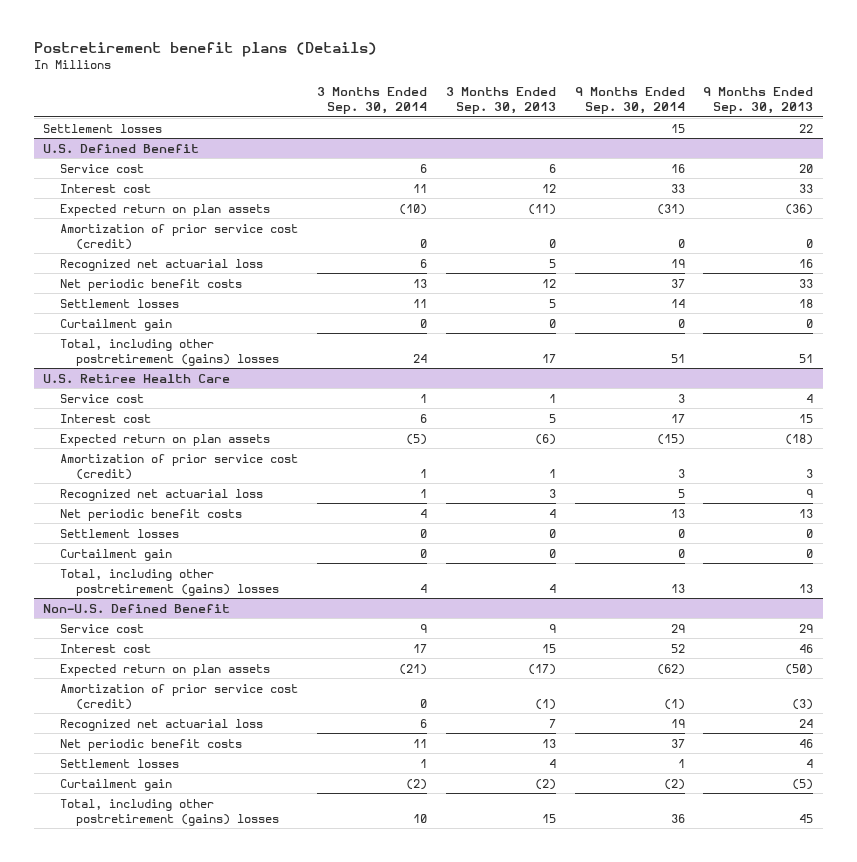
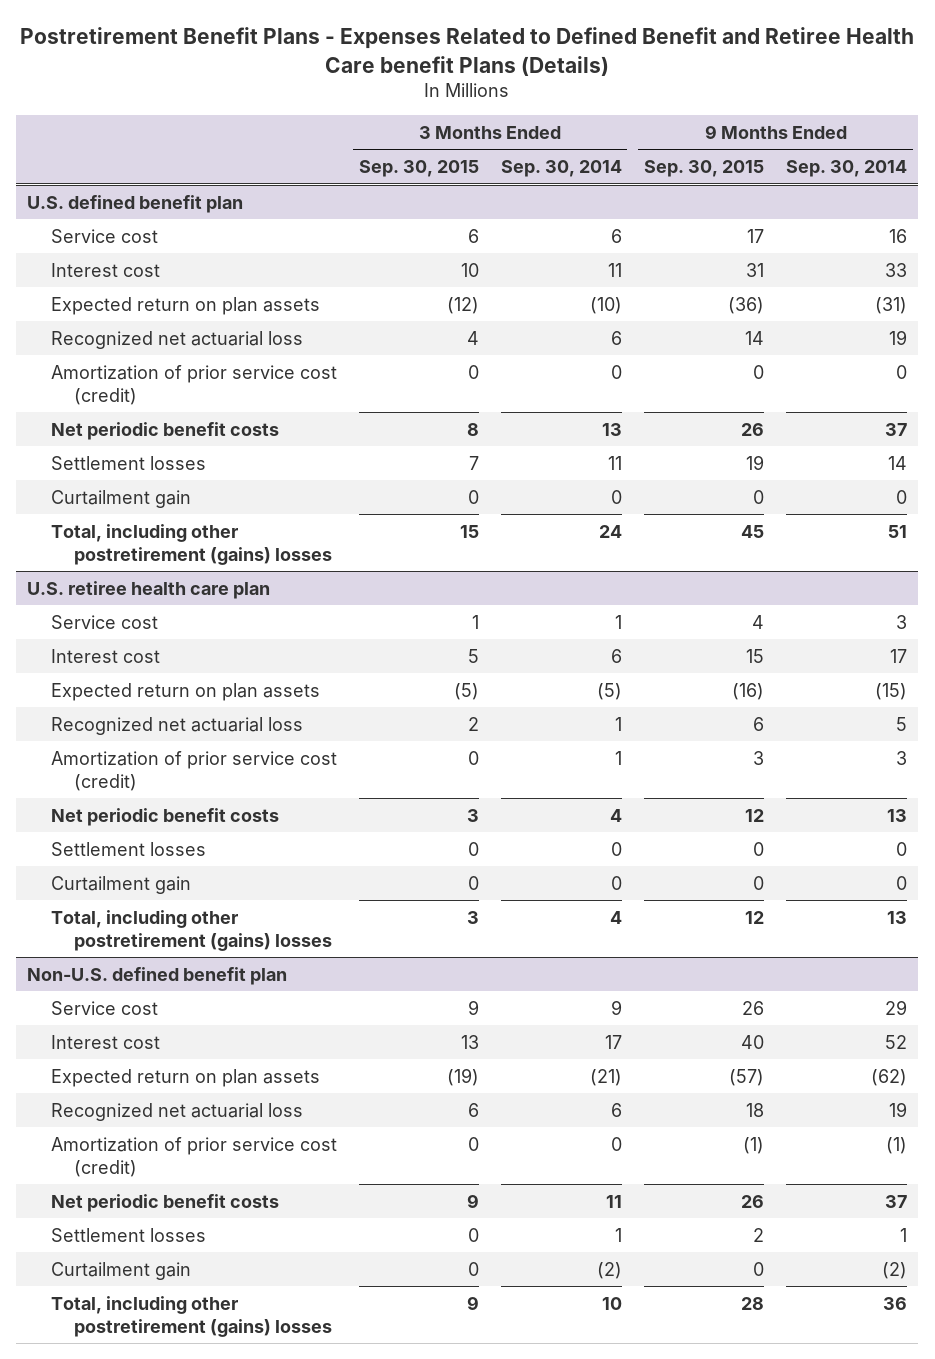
[34,41,378,57] Postretirement benefit plans (Details) -> [20,27,915,76] Postretirement Benefit Plans - Expenses Related to Defined Benefit and Retiree Health Care benefit Plans (Details)
[445,87,556,115] 3 Months Ended Sep. 30, 2013 -> none
[703,87,814,115] 9 Months Ended Sep. 30, 2013 -> none
none -> [358,160,479,178] Sep. 30, 2015
none -> [644,160,765,178] Sep. 30, 2015
[43,123,163,133] Settlement losses -> none
[43,143,200,153] U.S. Defined Benefit -> [27,194,244,213] U.S. defined benefit plan
[59,223,298,250] Amortization of prior service cost (credit) -> none
none -> [50,364,337,405] Amortization of prior service cost (credit)
[43,373,231,383] U.S. Retiree Health Care -> [27,580,271,599] U.S. retiree health care plan
[59,453,298,480] Amortization of prior service cost (credit) -> none
none -> [50,750,337,791] Amortization of prior service cost (credit)
[43,603,231,613] Non-U.S. Defined Benefit -> [27,966,288,985] Non-U.S. defined benefit plan
[59,683,298,710] Amortization of prior service cost (credit) -> none
none -> [50,1136,337,1177] Amortization of prior service cost (credit)

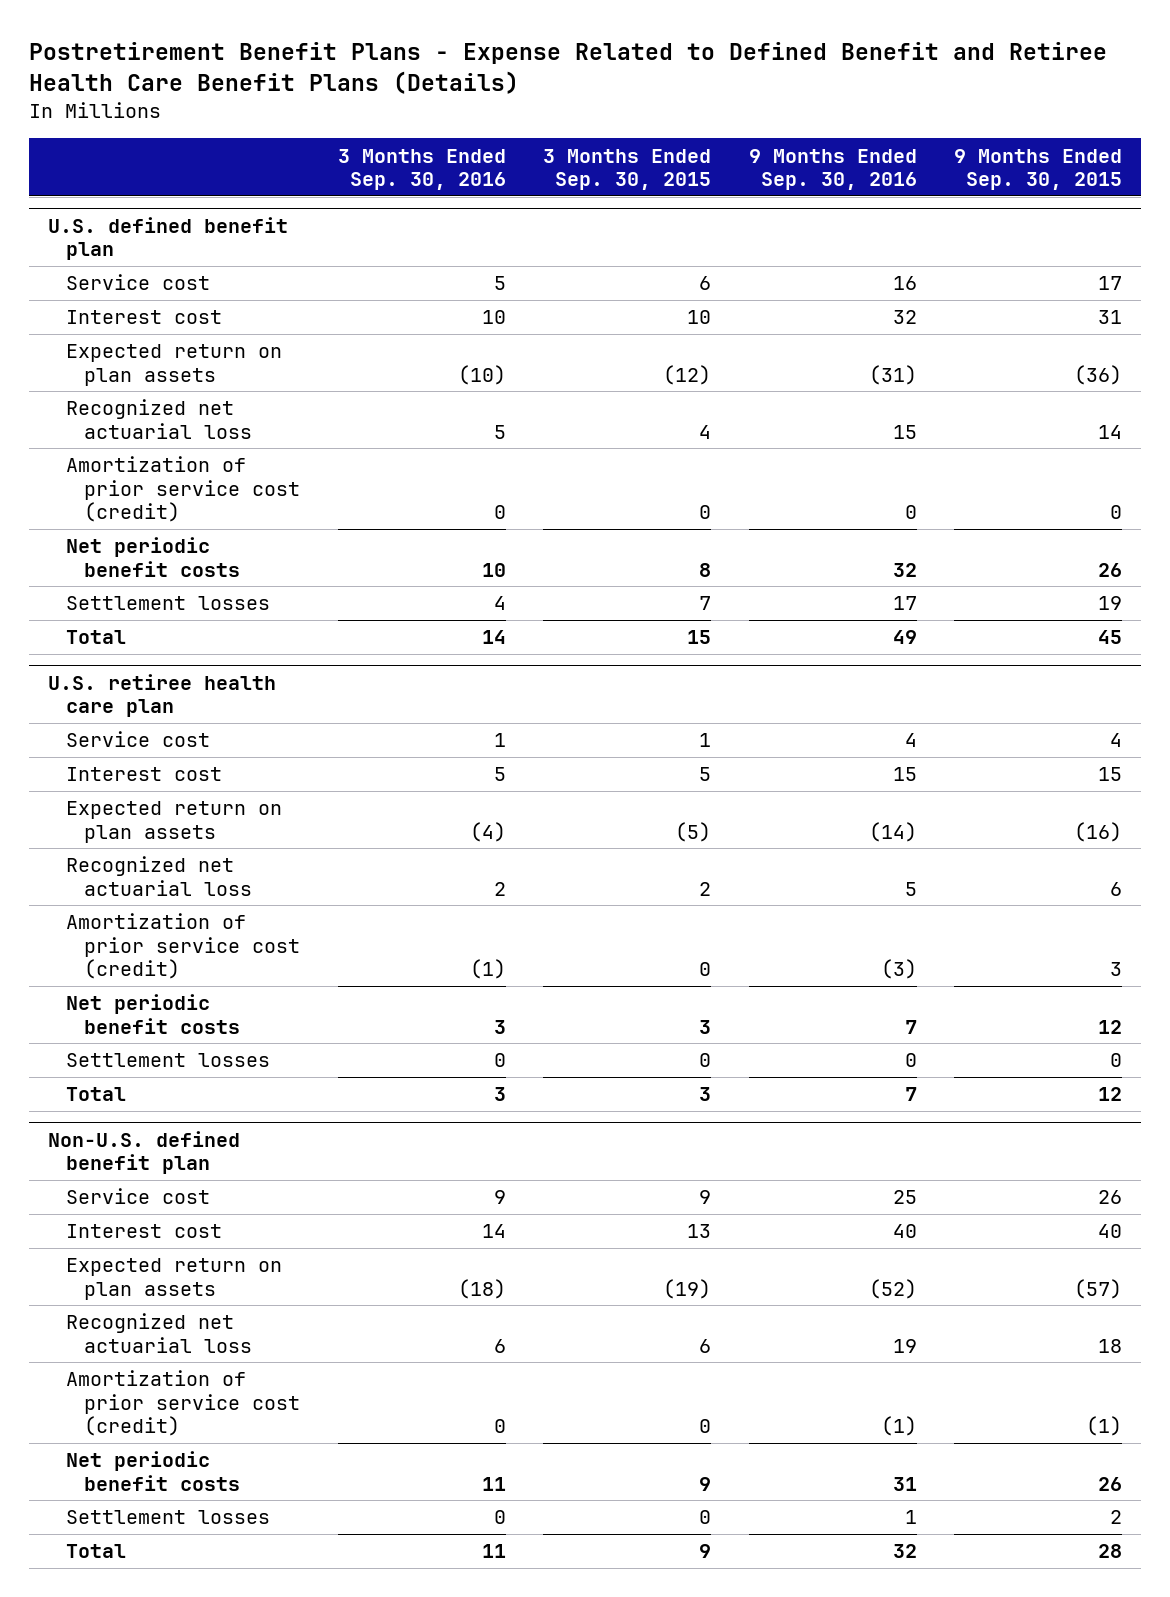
[20,27,915,76] Postretirement Benefit Plans - Expenses Related to Defined Benefit and Retiree Health Care benefit Plans (Details) -> [29,42,1108,95] Postretirement Benefit Plans - Expense Related to Defined Benefit and Retiree Health Care Benefit Plans (Details)
[500,160,622,178] Sep. 30, 2014 -> none
[786,160,908,178] Sep. 30, 2014 -> none
none -> [337,148,506,190] 3 Months Ended Sep. 30, 2016
none -> [748,148,917,190] 9 Months Ended Sep. 30, 2016
[50,489,191,508] Curtailment gain -> none
[50,523,332,565] Total, including other postretirement (gains) losses -> [66,630,127,645] Total
[50,875,191,894] Curtailment gain -> none
[50,909,332,951] Total, including other postretirement (gains) losses -> [66,1087,127,1102] Total
[50,1261,191,1280] Curtailment gain -> none
[50,1295,332,1337] Total, including other postretirement (gains) losses -> [66,1544,127,1559] Total

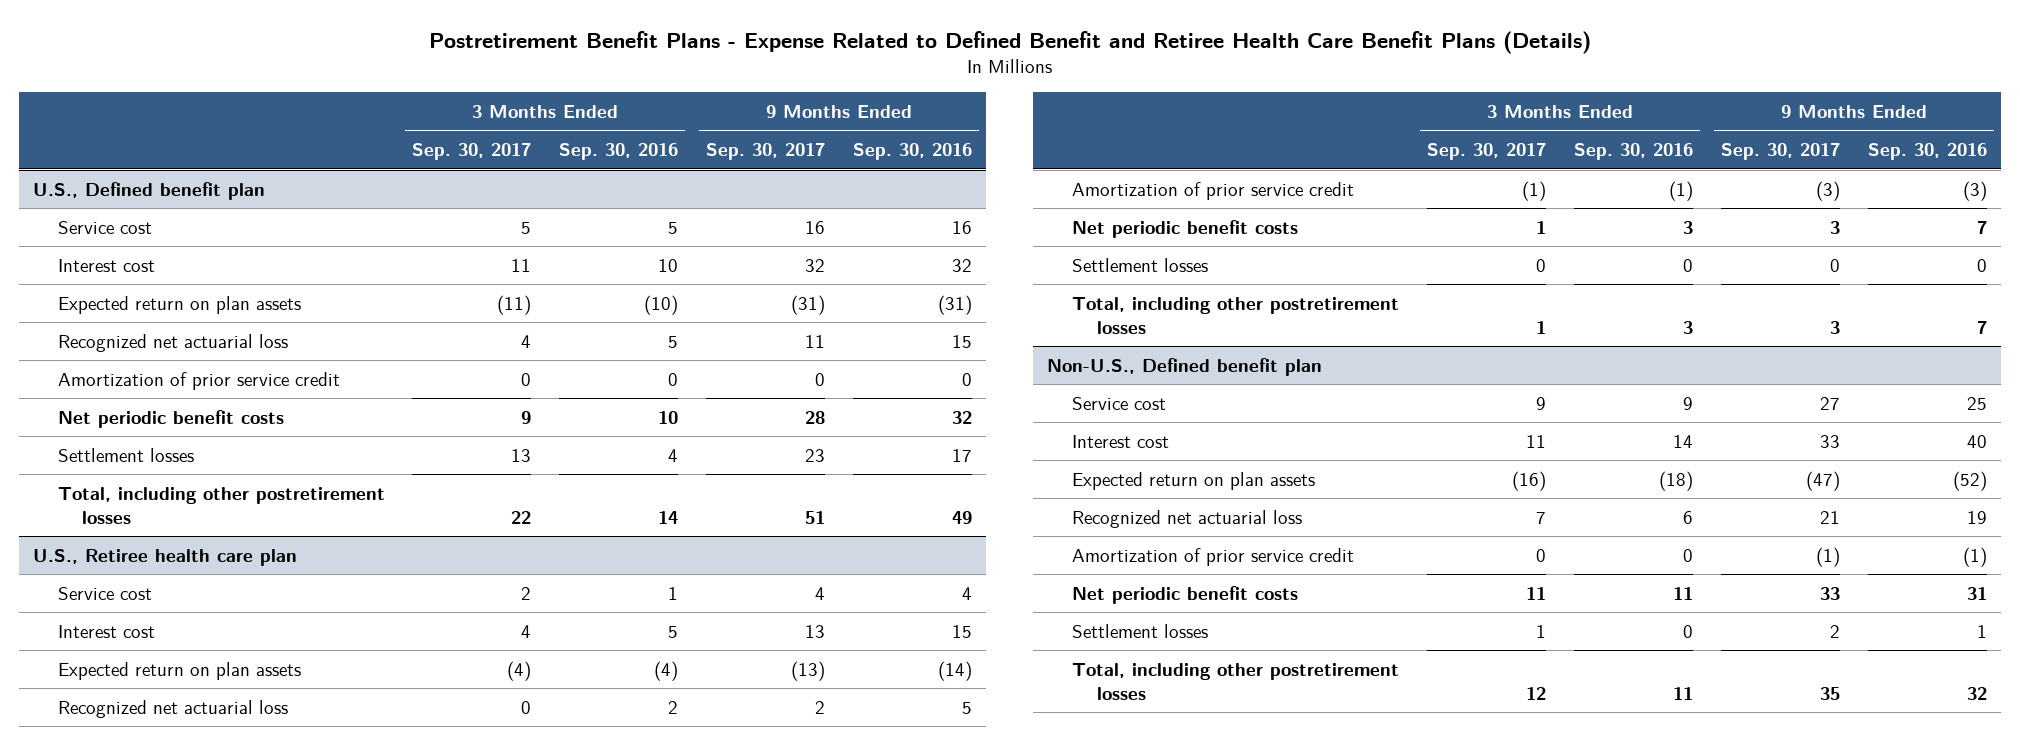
[543,148,712,190] 3 Months Ended Sep. 30, 2015 -> none
[954,148,1123,190] 9 Months Ended Sep. 30, 2015 -> none
none -> [412,143,532,161] Sep. 30, 2017
none -> [706,143,826,161] Sep. 30, 2017
[47,216,288,261] U.S. defined benefit plan -> [32,181,265,200] U.S., Defined benefit plan
[66,456,301,522] Amortization of prior service cost (credit) -> [57,371,340,390] Amortization of prior service credit
[66,630,127,645] Total -> [57,486,385,524] Total, including other postretirement losses
[47,673,276,718] U.S. retiree health care plan -> [32,548,297,566] U.S., Retiree health care plan
[66,913,301,979] Amortization of prior service cost (credit) -> [1072,181,1355,200] Amortization of prior service credit
[66,1087,127,1102] Total -> [1072,296,1400,334] Total, including other postretirement losses
[47,1130,240,1175] Non-U.S. defined benefit plan -> [1047,357,1323,376] Non-U.S., Defined benefit plan
[66,1370,301,1436] Amortization of prior service cost (credit) -> [1072,547,1355,566] Amortization of prior service credit
[66,1544,127,1559] Total -> [1072,662,1400,700] Total, including other postretirement losses

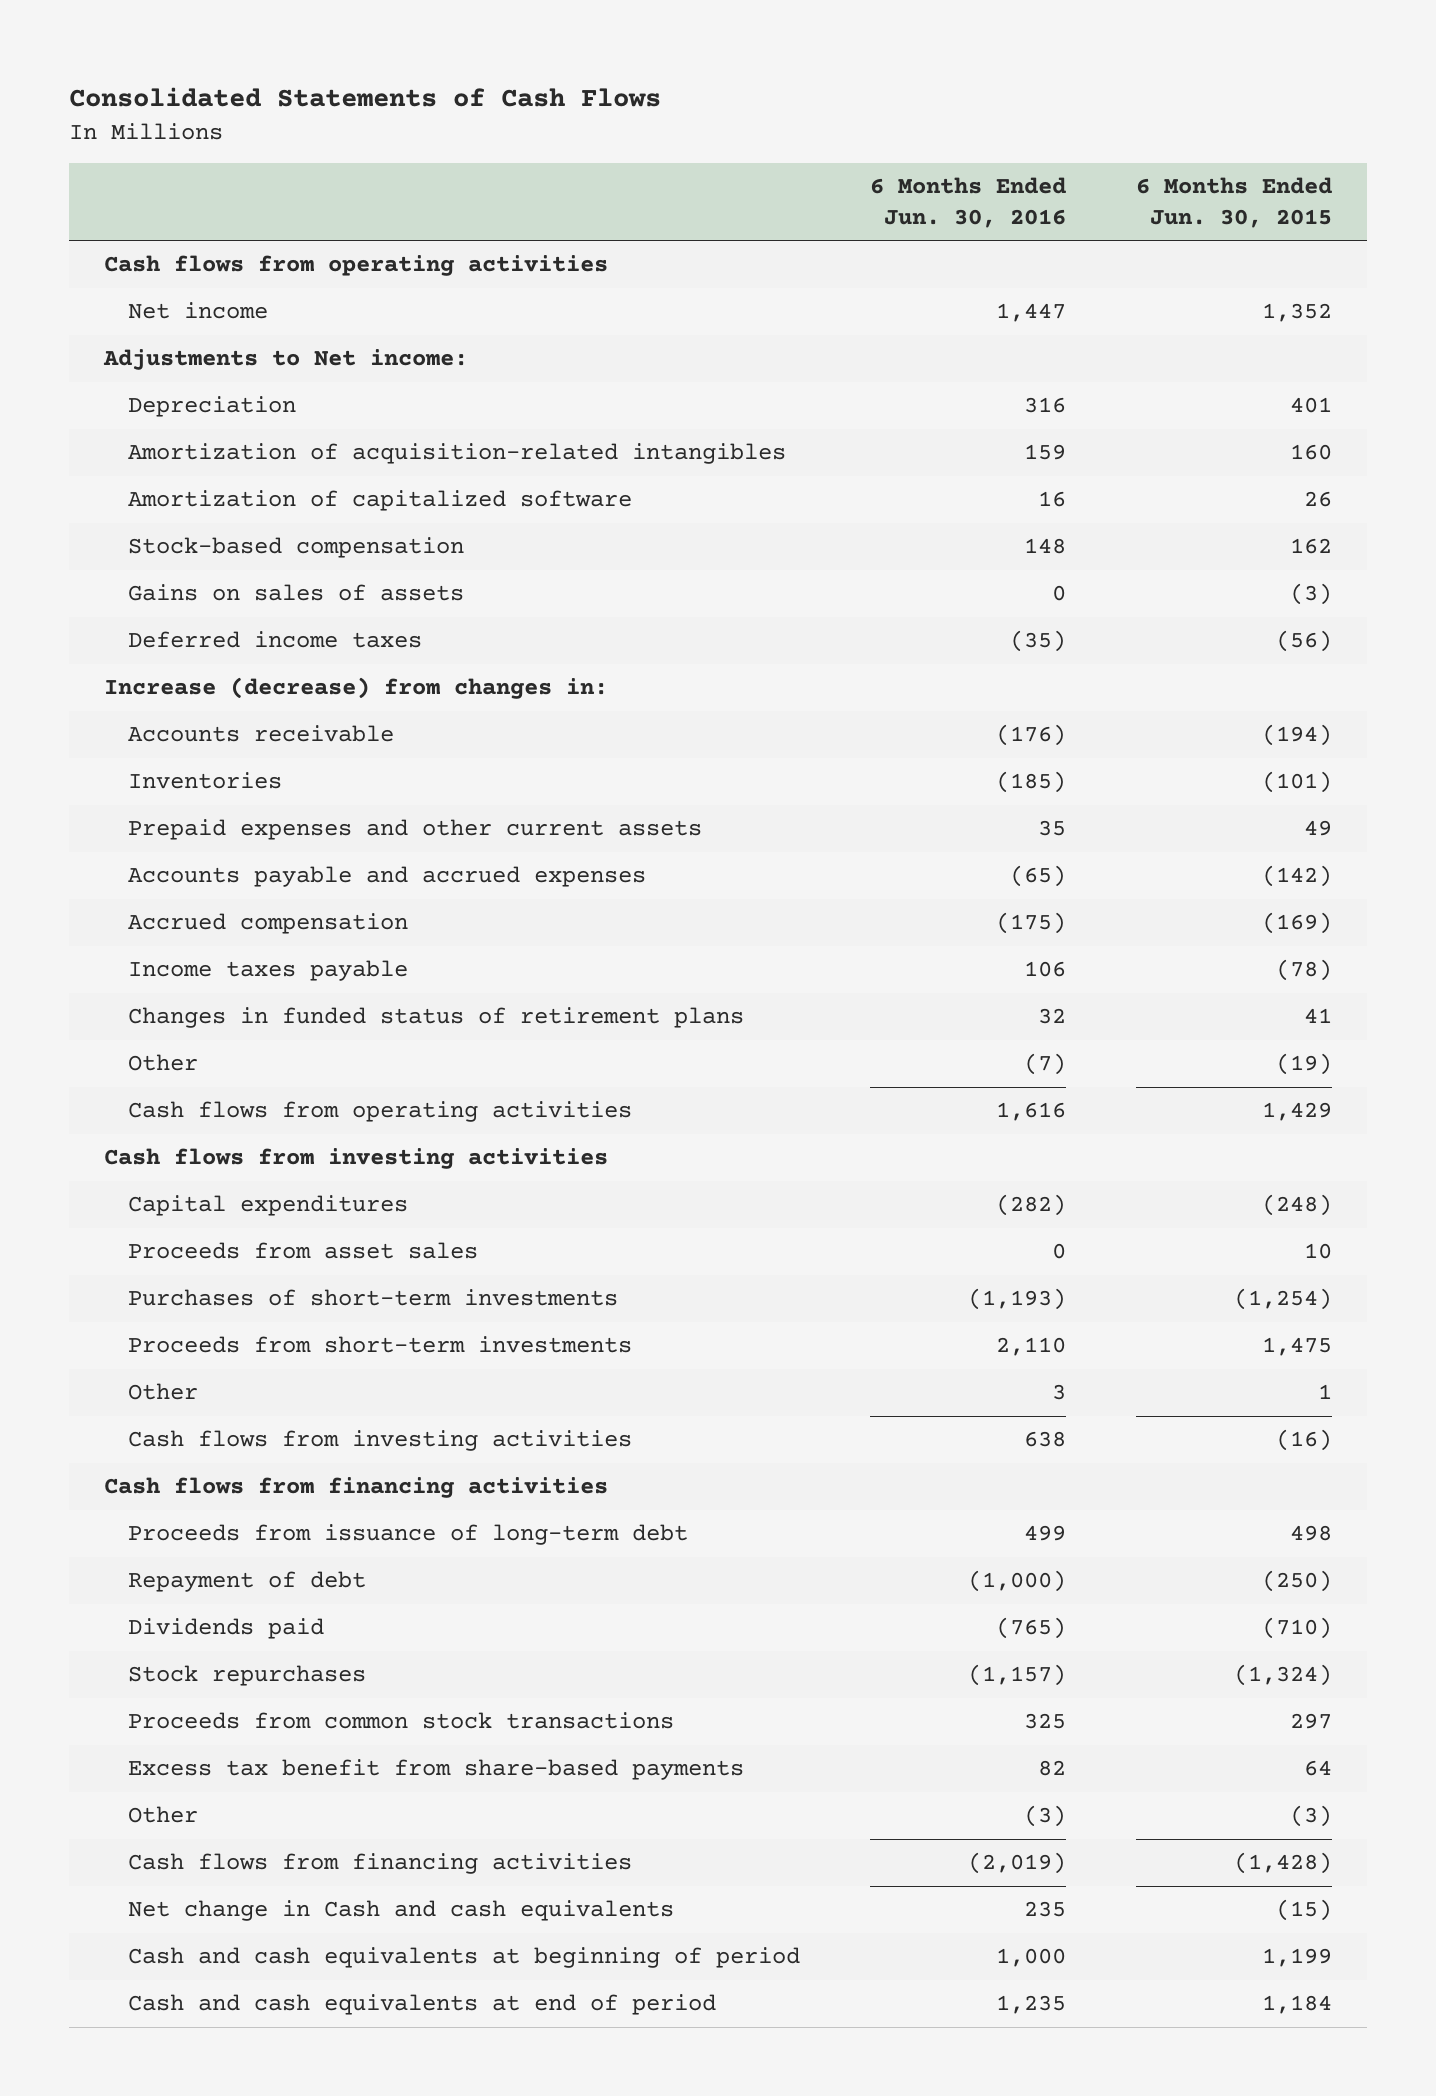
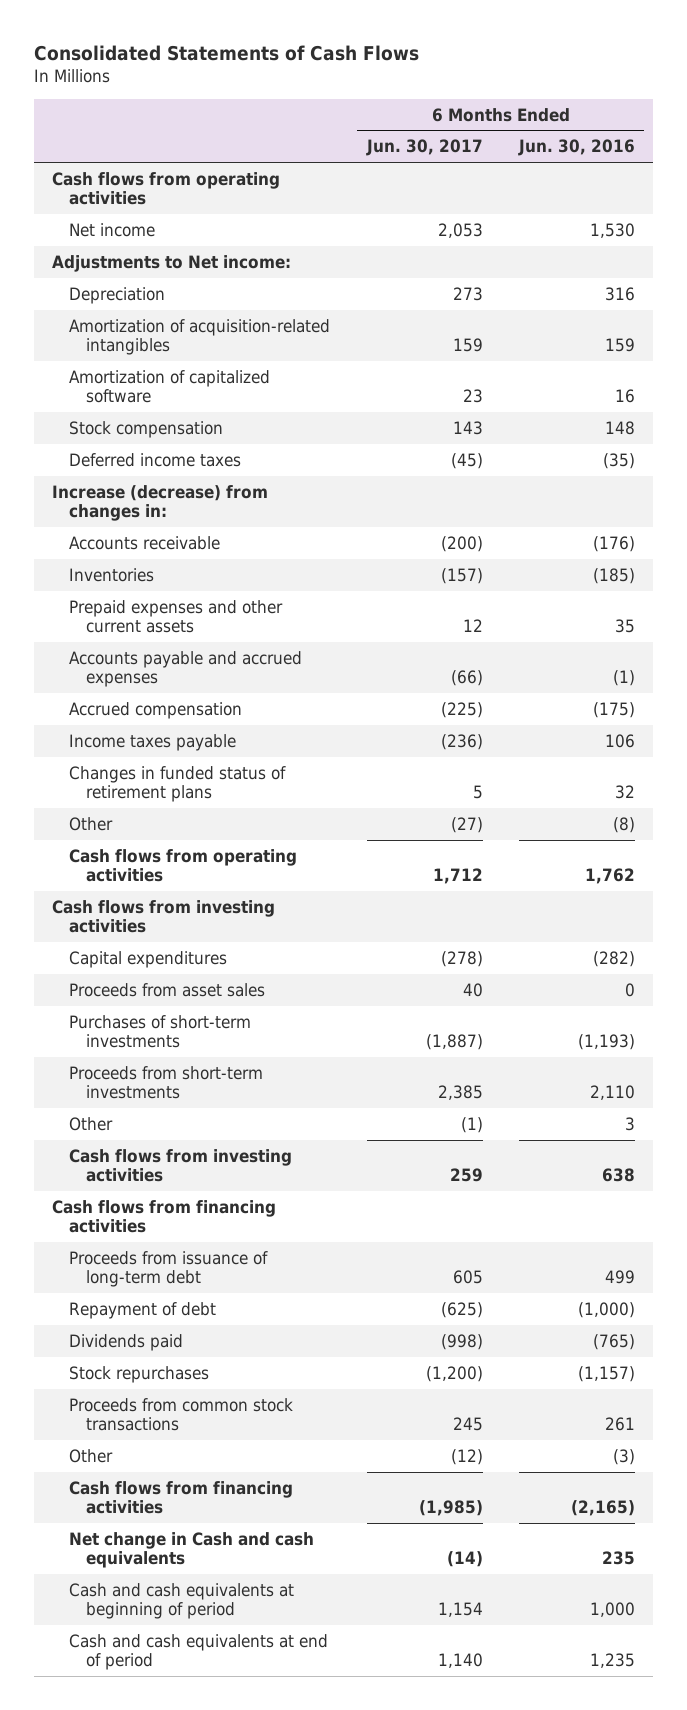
[1135,177,1332,228] 6 Months Ended Jun. 30, 2015 -> none
none -> [365,139,483,157] Jun. 30, 2017
[995,303,1066,323] 1,447 -> [590,222,636,238] 1,530
[127,584,464,602] Gains on sales of assets -> none
[127,537,464,559] Stock-based compensation -> [68,420,223,438] Stock compensation
[1009,865,1066,888] (65) -> [613,670,636,687] (1)
[1023,1053,1066,1076] (7) -> [613,816,636,833] (8)
[995,1102,1066,1122] 1,616 -> [585,868,636,885] 1,762
[127,1759,744,1781] Excess tax benefit from share-based payments -> none
[1023,1713,1066,1730] 325 -> [605,1417,636,1432] 261
[967,1852,1066,1875] (2,019) -> [571,1500,636,1517] (2,165)

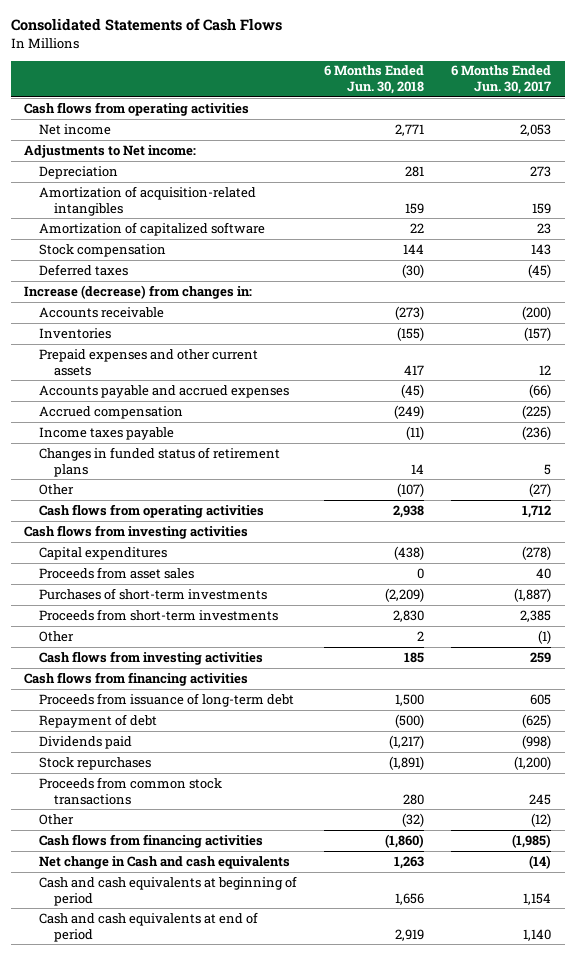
[518,139,636,157] Jun. 30, 2016 -> none
none -> [324,65,425,95] 6 Months Ended Jun. 30, 2018
[68,452,241,467] Deferred income taxes -> [39,263,129,276] Deferred taxes

